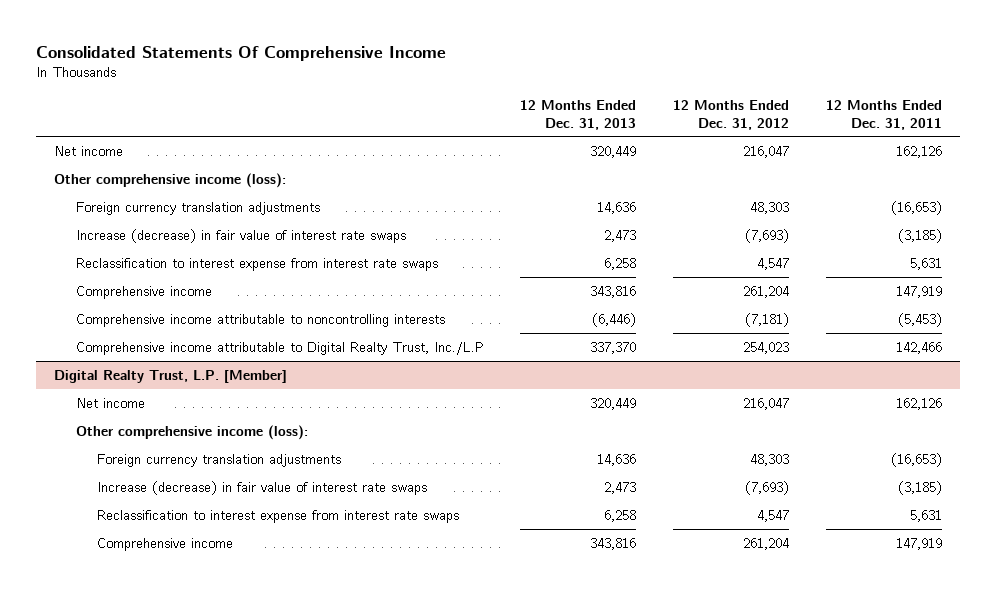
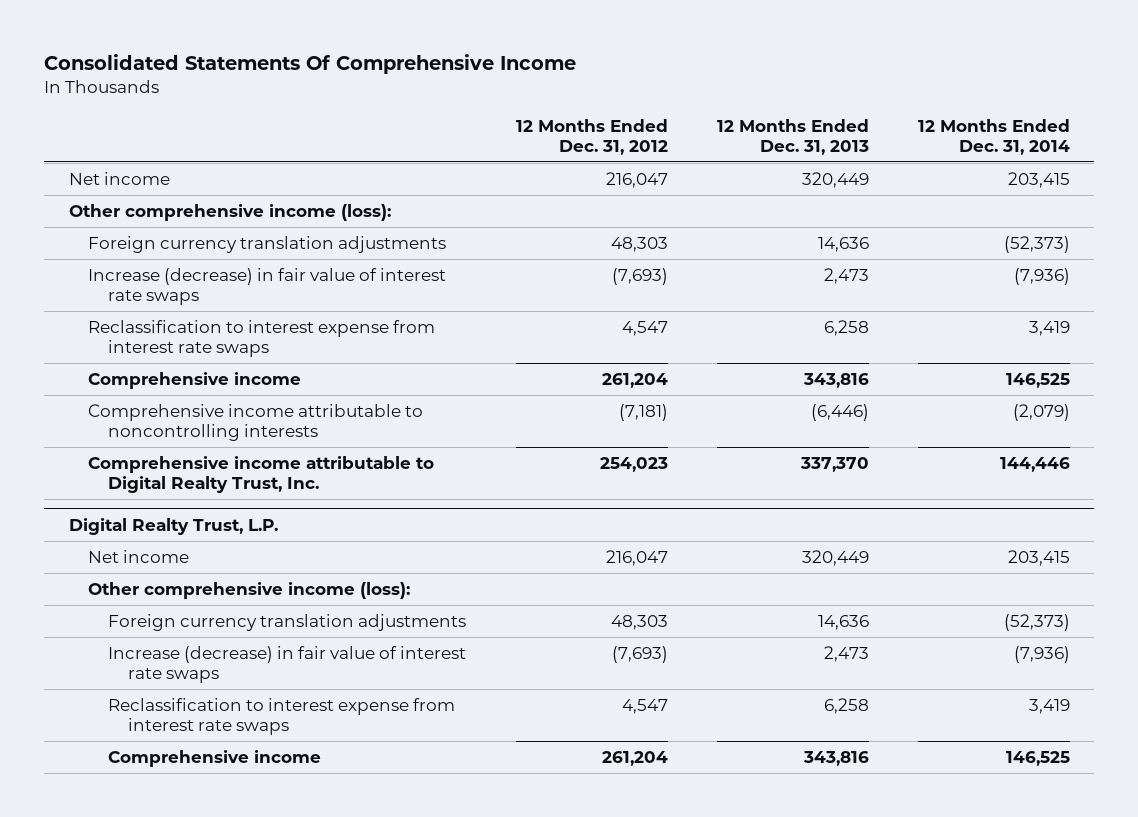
[825,100,942,130] 12 Months Ended Dec. 31, 2011 -> none
none -> [917,118,1070,155] 12 Months Ended Dec. 31, 2014
[75,341,484,355] Comprehensive income attributable to Digital Realty Trust, Inc./L.P -> [88,455,435,493] Comprehensive income attributable to Digital Realty Trust, Inc.
[54,369,288,383] Digital Realty Trust, L.P. [Member] -> [68,517,278,535] Digital Realty Trust, L.P.

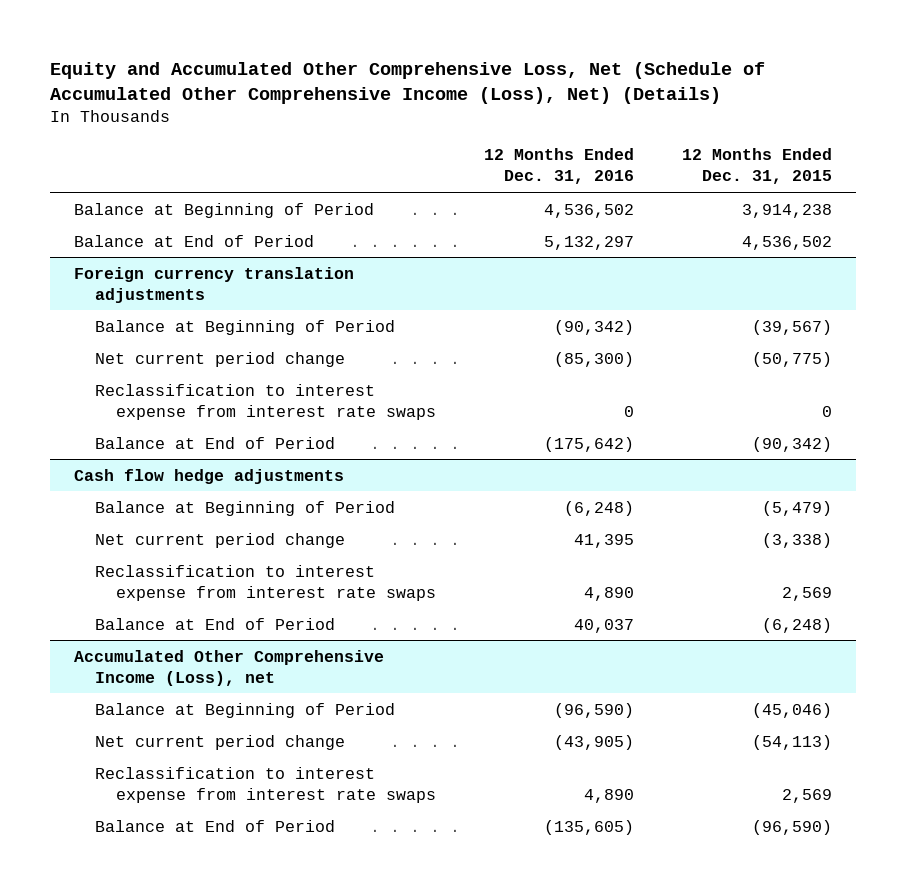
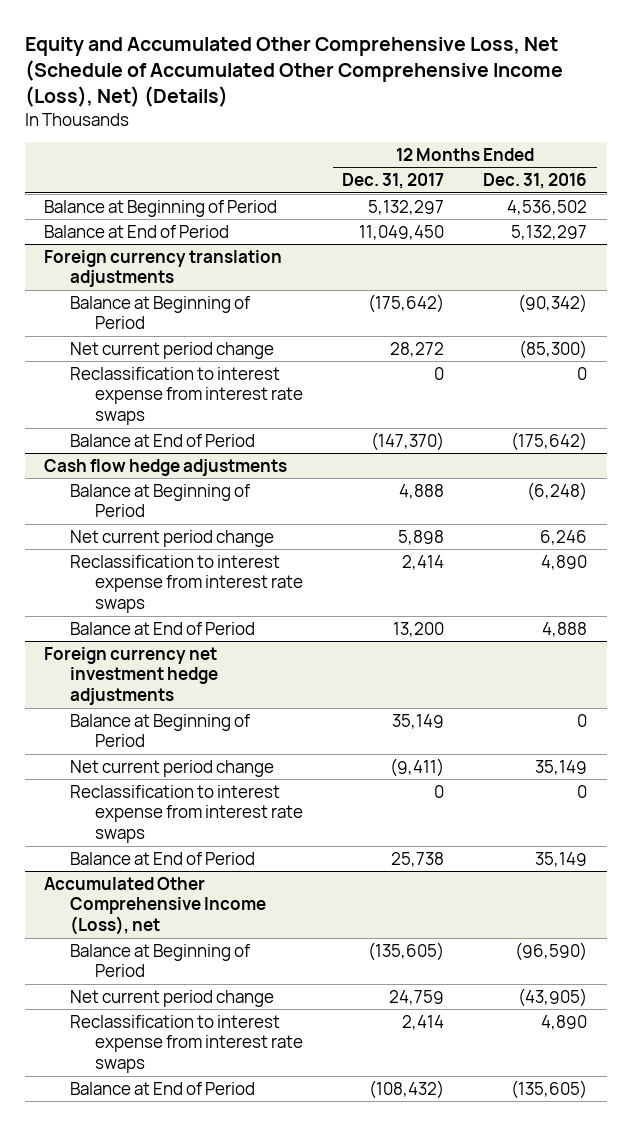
[681,148,832,185] 12 Months Ended Dec. 31, 2015 -> none
none -> [342,173,445,190] Dec. 31, 2017
[574,533,635,548] 41,395 -> [540,529,588,545] 6,246
[574,618,635,633] 40,037 -> [542,621,588,637] 4,888
none -> [44,646,218,706] Foreign currency net investment hedge adjustments
none -> [69,713,250,748] Balance at Beginning of Period
none -> [69,759,274,777] Net current period change
none -> [69,784,304,844] Reclassification to interest expense from interest rate swaps
none -> [69,851,255,865] Balance at End of Period

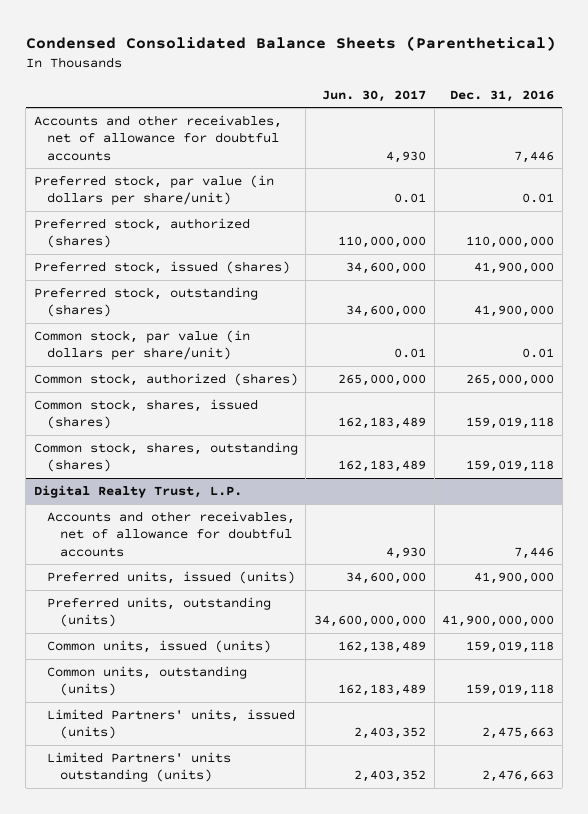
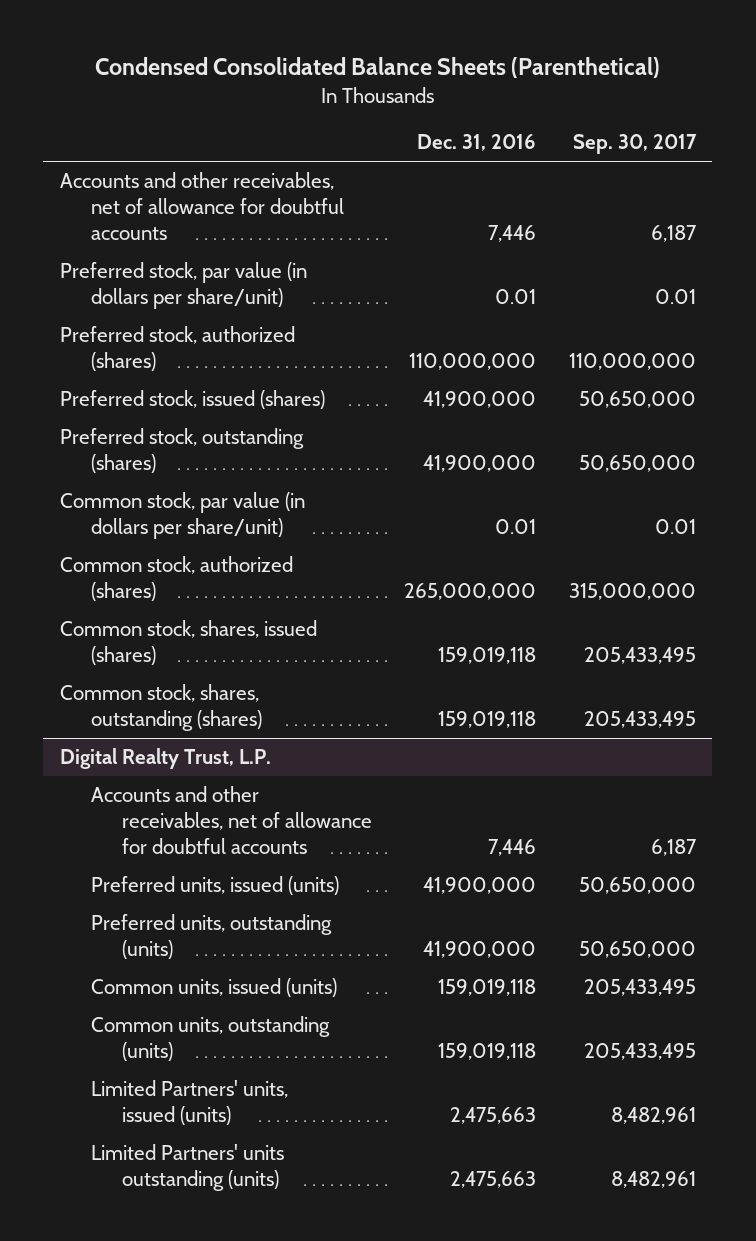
[322,89,427,102] Jun. 30, 2017 -> none
none -> [572,134,697,155] Sep. 30, 2017
[442,615,555,628] 41,900,000,000 -> [423,941,537,959] 41,900,000
[482,770,555,783] 2,476,663 -> [450,1171,537,1189] 2,475,663

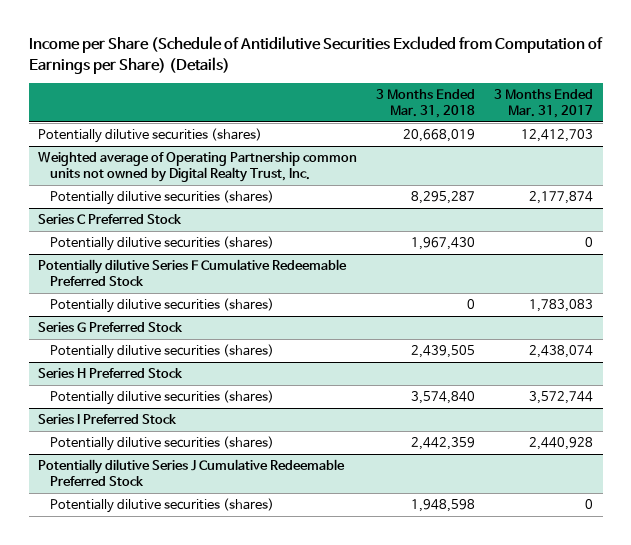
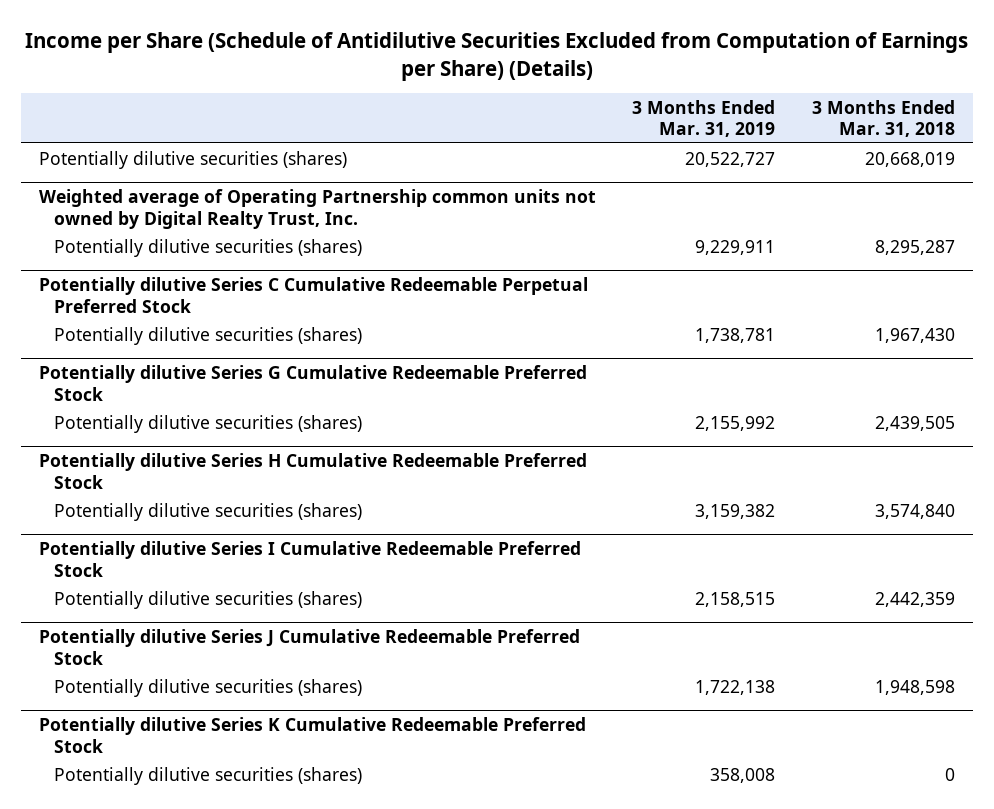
[494,89,594,118] 3 Months Ended Mar. 31, 2017 -> none
none -> [632,99,776,138] 3 Months Ended Mar. 31, 2019
[38,214,183,225] Series C Preferred Stock -> [38,277,588,313] Potentially dilutive Series C Cumulative Redeemable Perpetual Preferred Stock
[38,259,348,287] Potentially dilutive Series F Cumulative Redeemable Preferred Stock -> none
[50,298,275,314] Potentially dilutive securities (shares) -> none
[38,322,184,333] Series G Preferred Stock -> [38,365,587,401] Potentially dilutive Series G Cumulative Redeemable Preferred Stock
[38,368,184,379] Series H Preferred Stock -> [38,453,587,489] Potentially dilutive Series H Cumulative Redeemable Preferred Stock
[38,414,178,425] Series I Preferred Stock -> [38,541,581,577] Potentially dilutive Series I Cumulative Redeemable Preferred Stock
none -> [38,717,586,753] Potentially dilutive Series K Cumulative Redeemable Preferred Stock
none -> [53,766,362,785] Potentially dilutive securities (shares)

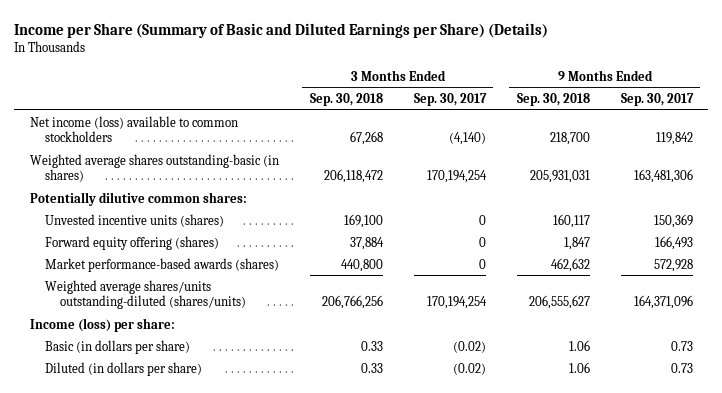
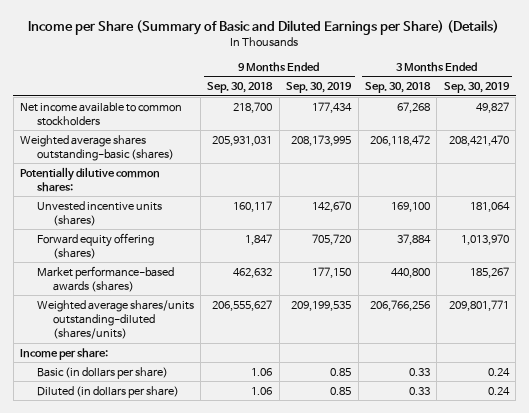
[413,93,487,107] Sep. 30, 2017 -> none
[620,93,694,107] Sep. 30, 2017 -> none
none -> [286,81,353,93] Sep. 30, 2019
none -> [443,81,510,93] Sep. 30, 2019
[29,115,238,143] Net income (loss) available to common stockholders -> [20,101,183,126] Net income available to common stockholders
[29,153,279,183] Weighted average shares outstanding-basic (in shares) -> [20,134,174,161] Weighted average shares outstanding-basic (shares)
[29,317,175,332] Income (loss) per share: -> [20,347,109,360] Income per share:

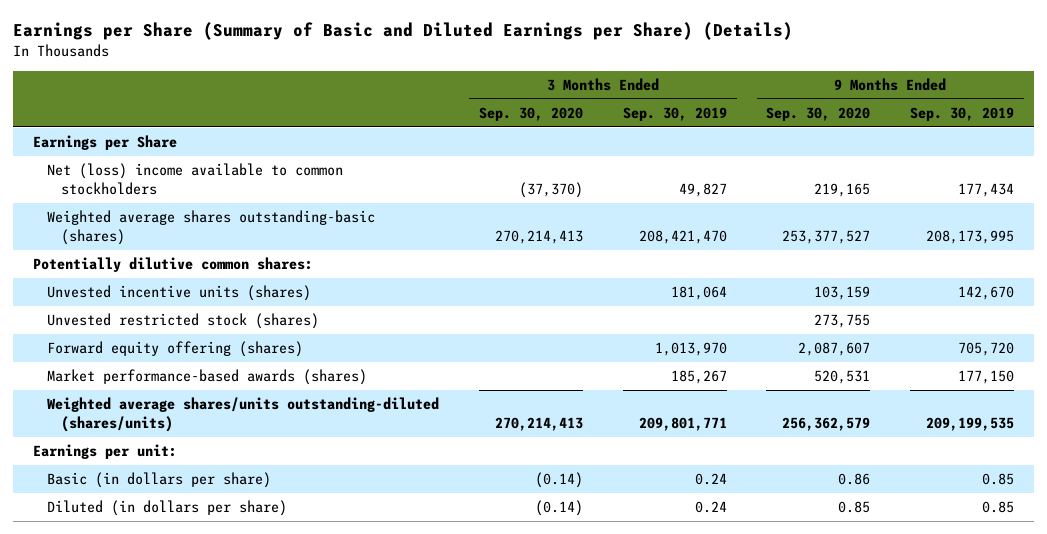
[28,19,500,35] Income per Share (Summary of Basic and Diluted Earnings per Share) (Details) -> [13,22,794,41] Earnings per Share (Summary of Basic and Diluted Earnings per Share) (Details)
[207,81,274,93] Sep. 30, 2018 -> none
[364,81,431,93] Sep. 30, 2018 -> none
none -> [479,106,584,121] Sep. 30, 2020
none -> [766,106,871,121] Sep. 30, 2020
none -> [33,135,178,151] Earnings per Share
[20,101,183,126] Net income available to common stockholders -> [47,163,344,195] Net (loss) income available to common stockholders
none -> [47,313,320,330] Unvested restricted stock (shares)
[20,347,109,360] Income per share: -> [33,444,178,460] Earnings per unit:

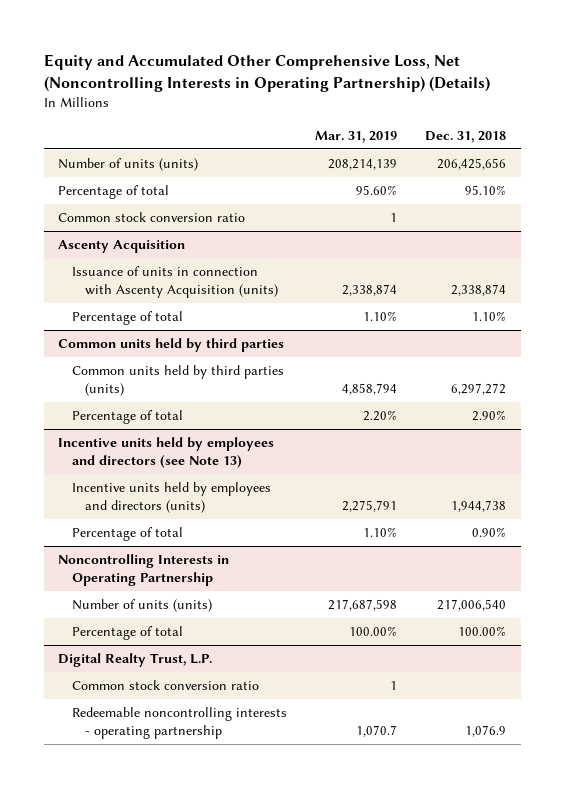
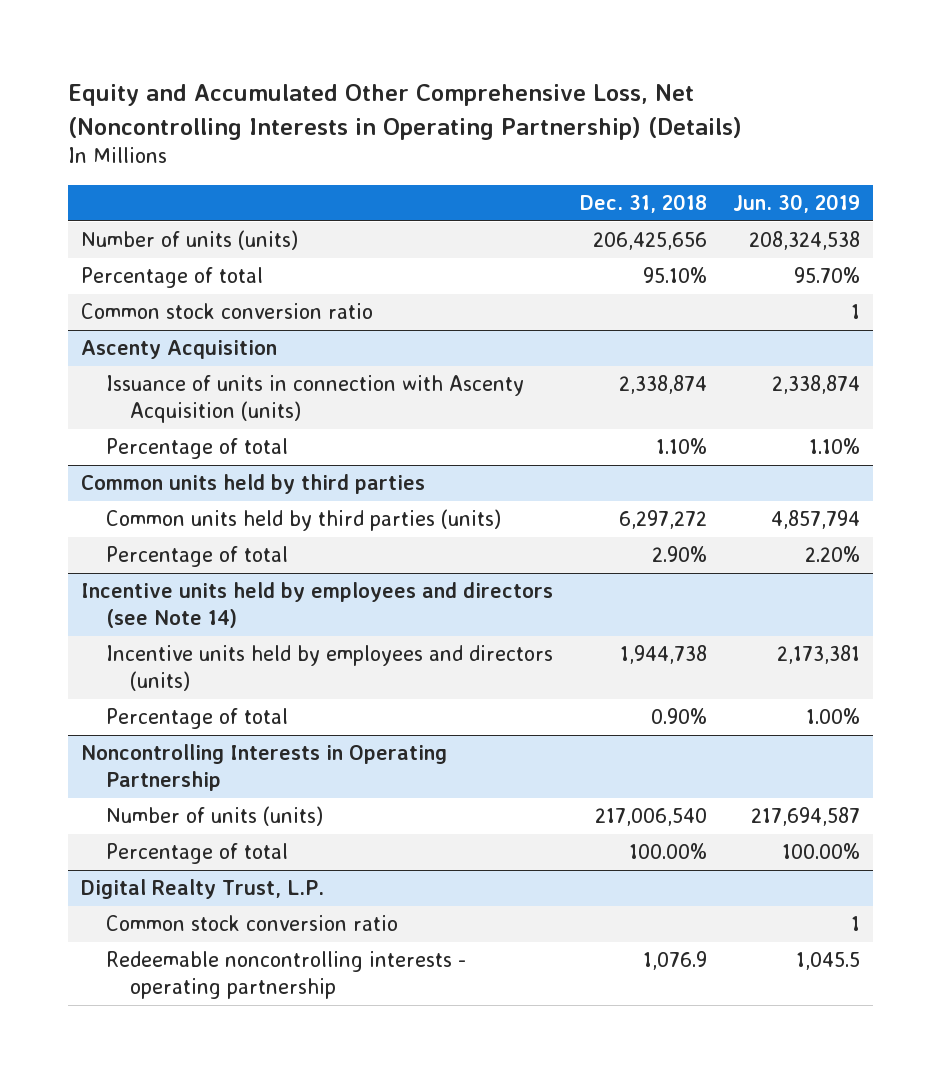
[315,130,398,143] Mar. 31, 2019 -> none
none -> [733,194,861,214] Jun. 30, 2019
[58,437,275,468] Incentive units held by employees and directors (see Note 13) -> [81,582,554,628] Incentive units held by employees and directors (see Note 14)

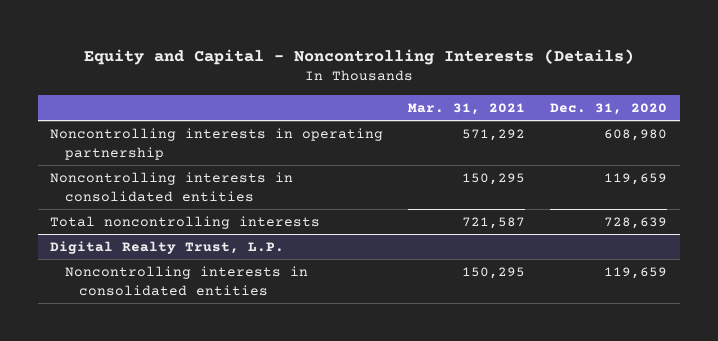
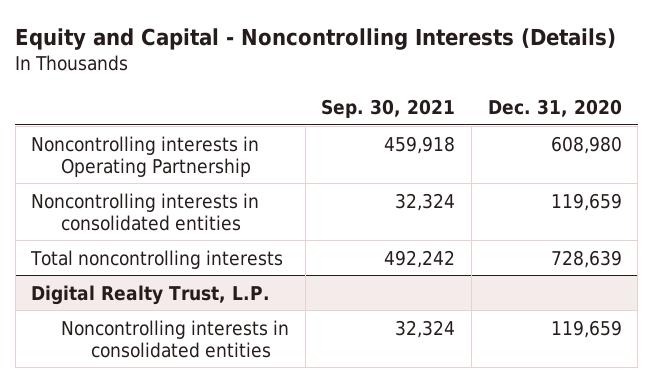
[408,102,526,115] Mar. 31, 2021 -> none
none -> [321,98,456,118] Sep. 30, 2021
[50,127,384,160] Noncontrolling interests in operating partnership -> [31,135,260,177] Noncontrolling interests in Operating Partnership

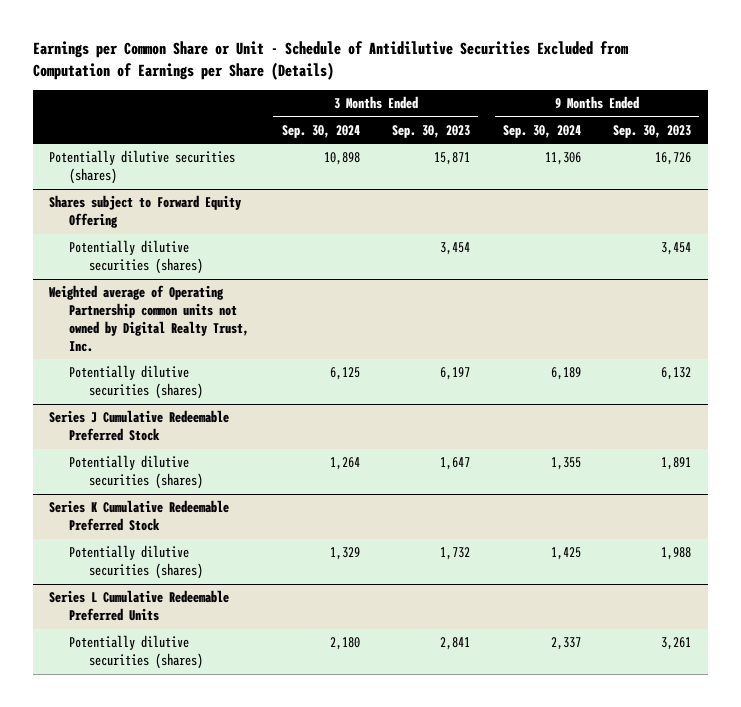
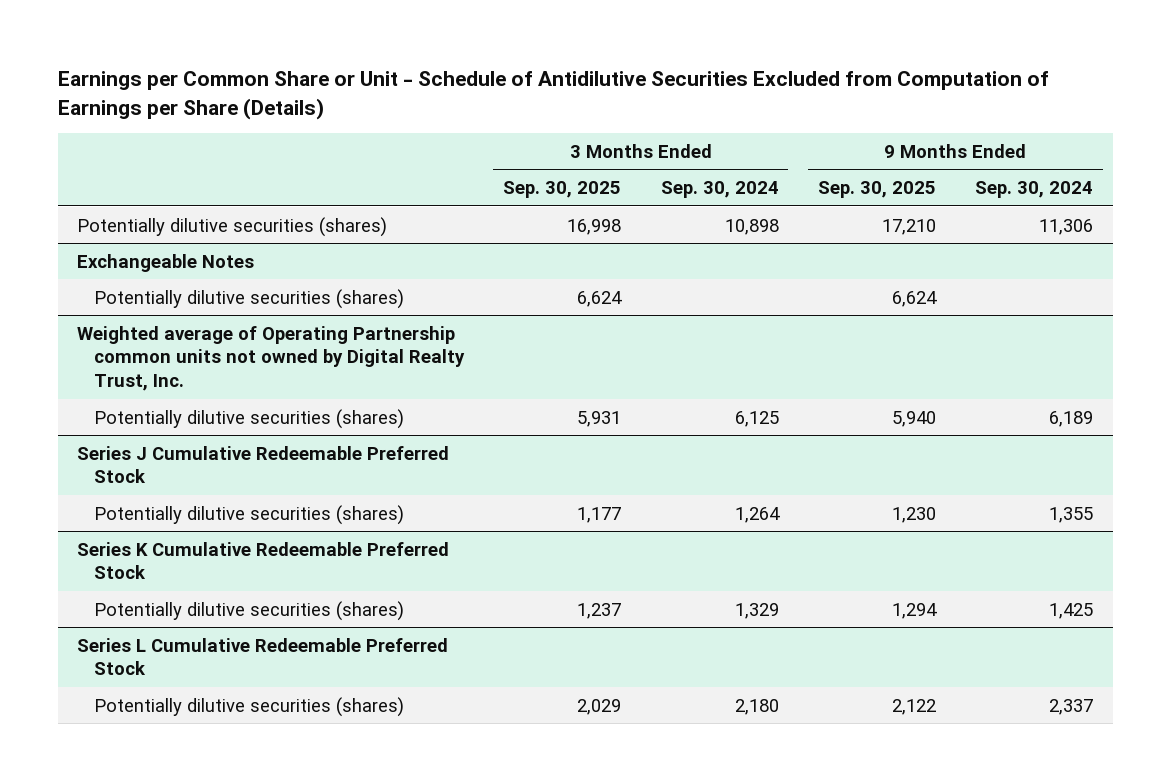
[392,124,471,138] Sep. 30, 2023 -> none
[613,124,692,138] Sep. 30, 2023 -> none
none -> [503,181,622,199] Sep. 30, 2025
none -> [817,181,936,199] Sep. 30, 2025
[49,195,242,229] Shares subject to Forward Equity Offering -> [77,253,255,272] Exchangeable Notes
[49,590,230,622] Series L Cumulative Redeemable Preferred Units -> [77,637,449,676] Series L Cumulative Redeemable Preferred Stock

